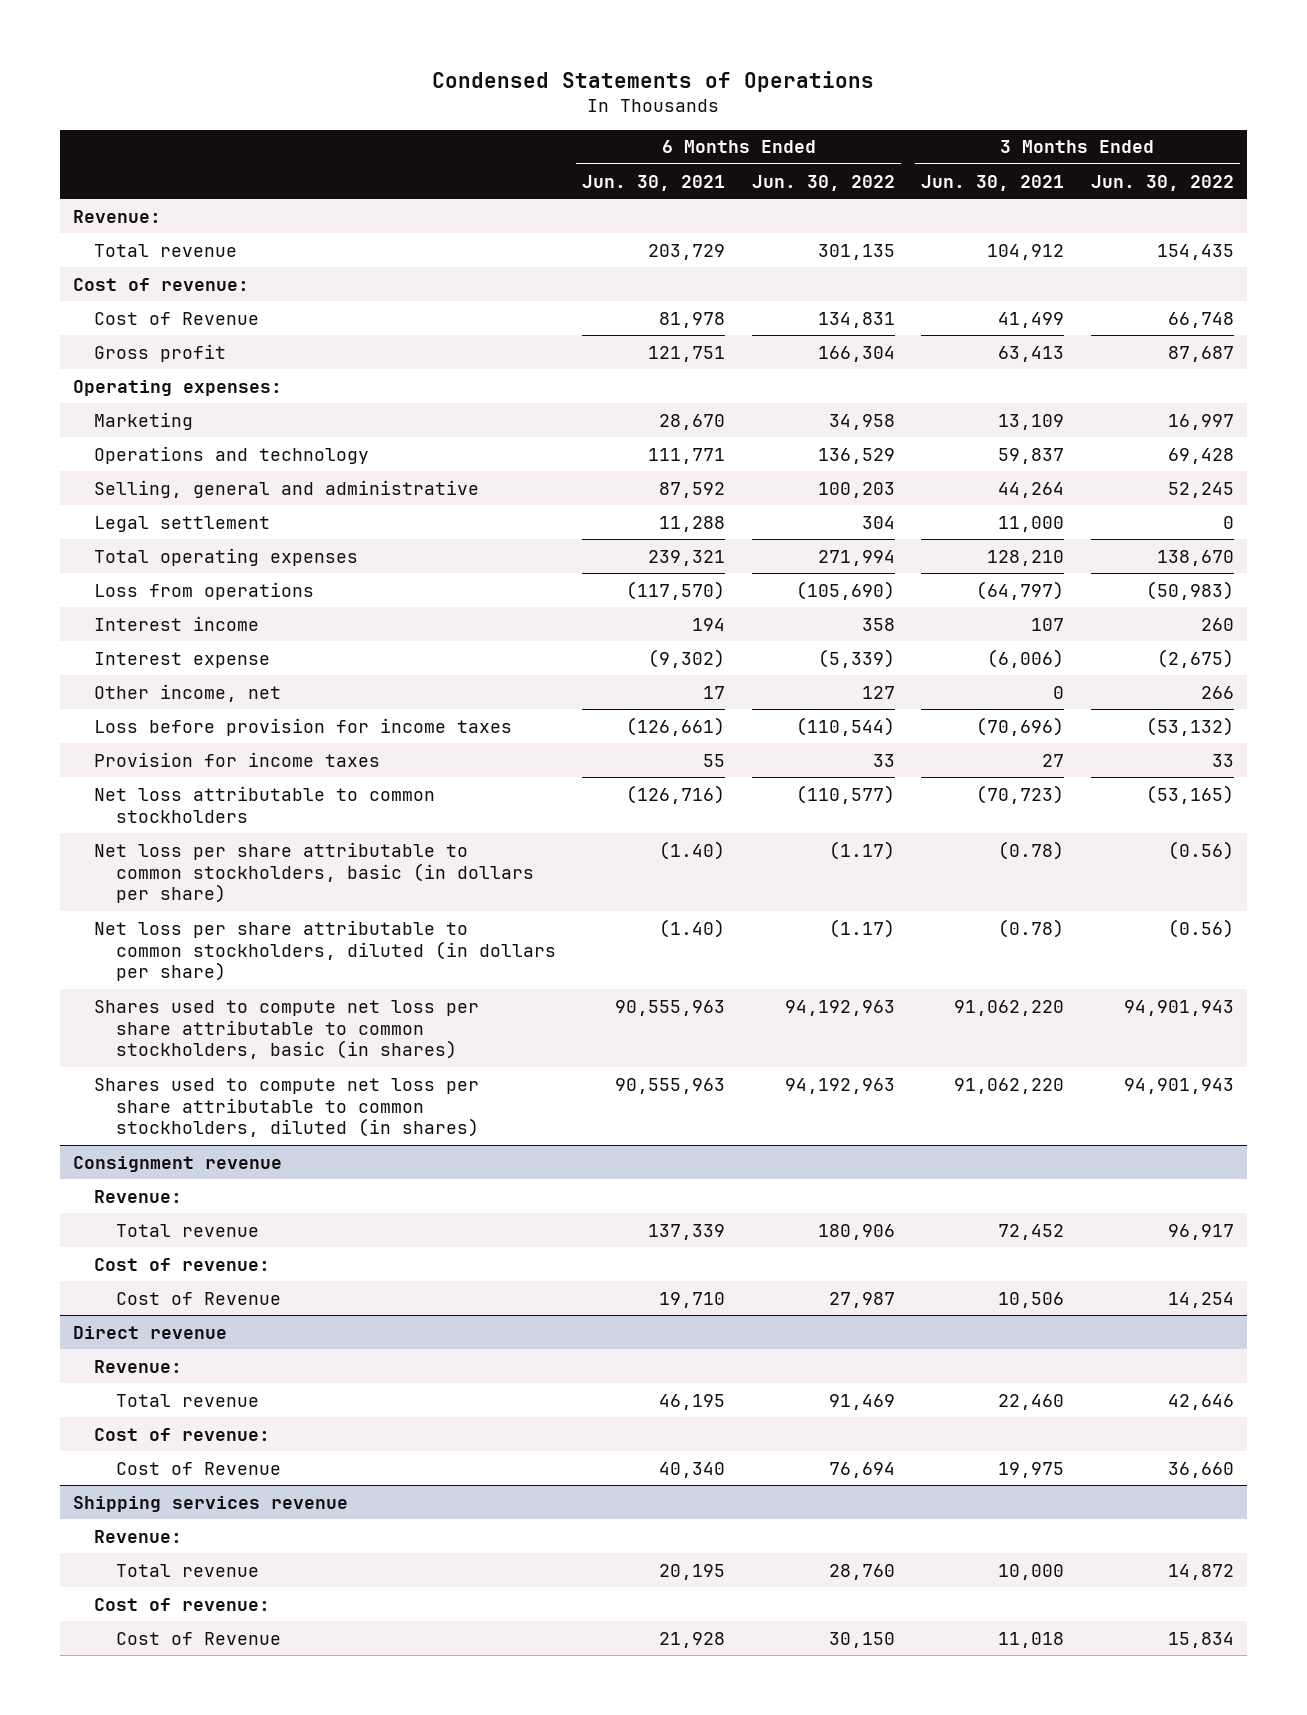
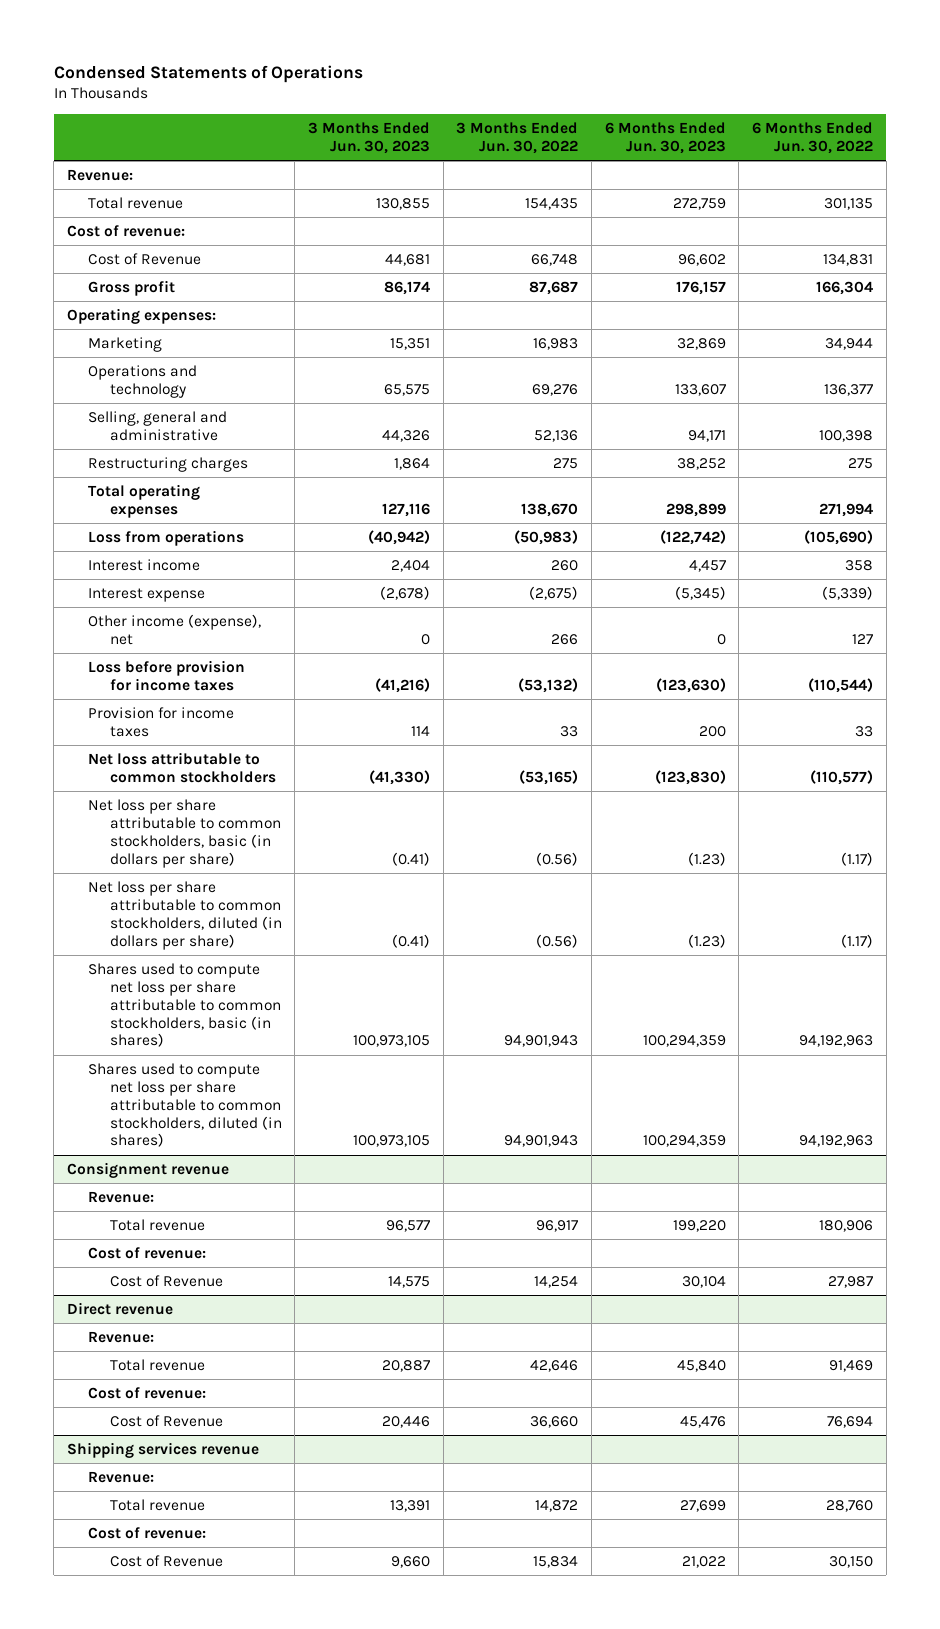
[582,174,726,191] Jun. 30, 2021 -> none
[921,174,1065,191] Jun. 30, 2021 -> none
none -> [308,121,431,154] 3 Months Ended Jun. 30, 2023
none -> [604,121,726,154] 6 Months Ended Jun. 30, 2023
[94,515,271,532] Legal settlement -> none
[828,413,895,430] 34,958 -> [824,338,873,351] 34,944
[1167,413,1234,430] 16,997 -> [533,338,579,351] 16,983
[817,447,895,464] 136,529 -> [823,383,873,396] 136,377
[1167,447,1234,464] 69,428 -> [532,383,579,396] 69,276
[817,481,895,498] 100,203 -> [818,429,873,442] 100,398
[1167,481,1234,498] 52,245 -> [534,429,579,442] 52,136
none -> [88,457,249,473] Restructuring charges
[94,683,282,702] Other income, net -> [88,614,262,645] Other income (expense), net

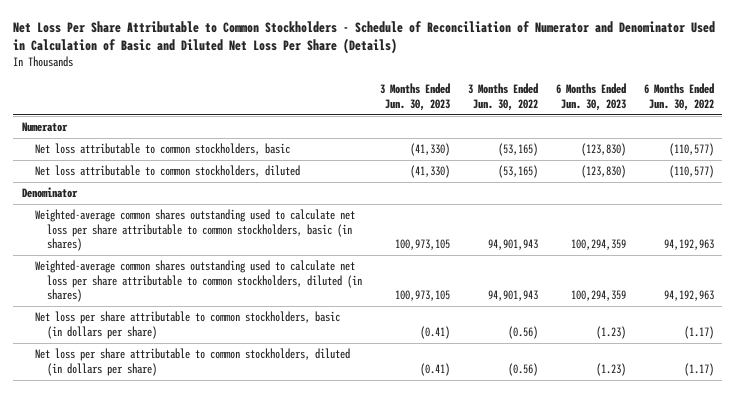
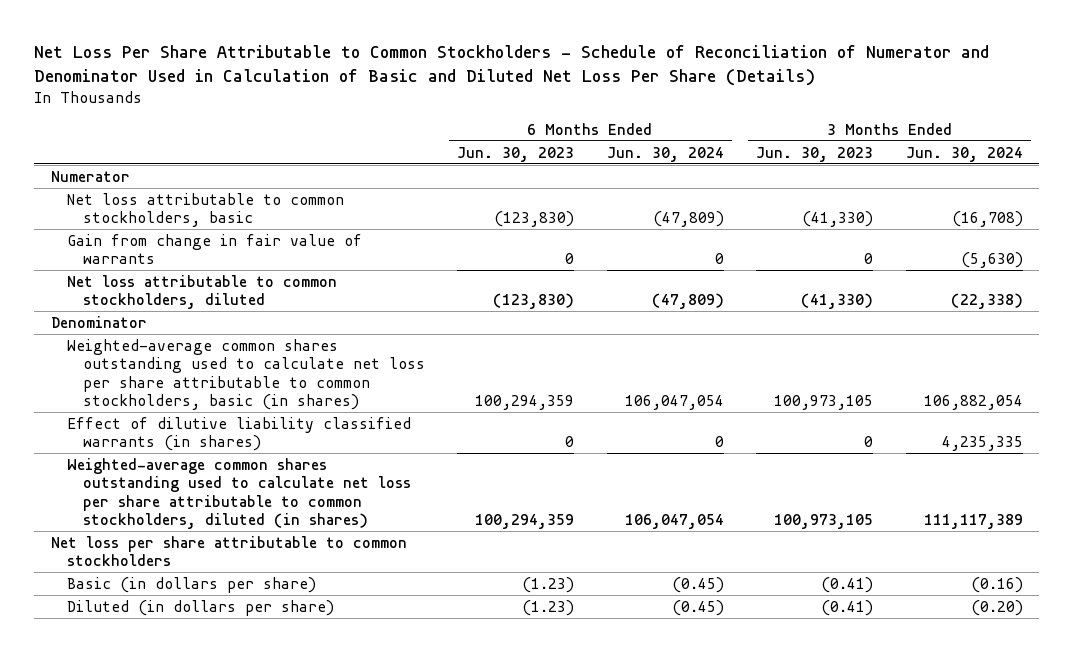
[467,83,538,111] 3 Months Ended Jun. 30, 2022 -> none
[643,83,714,111] 6 Months Ended Jun. 30, 2022 -> none
none -> [606,146,724,162] Jun. 30, 2024
none -> [905,146,1023,162] Jun. 30, 2024
none -> [66,233,362,265] Gain from change in fair value of warrants
none -> [66,416,411,452] Effect of dilutive liability classified warrants (in shares)
none -> [50,535,407,567] Net loss per share attributable to common stockholders
[34,311,340,339] Net loss per share attributable to common stockholders, basic (in dollars per share) -> [66,576,316,593] Basic (in dollars per share)
[34,348,350,376] Net loss per share attributable to common stockholders, diluted (in dollars per share) -> [66,599,334,616] Diluted (in dollars per share)

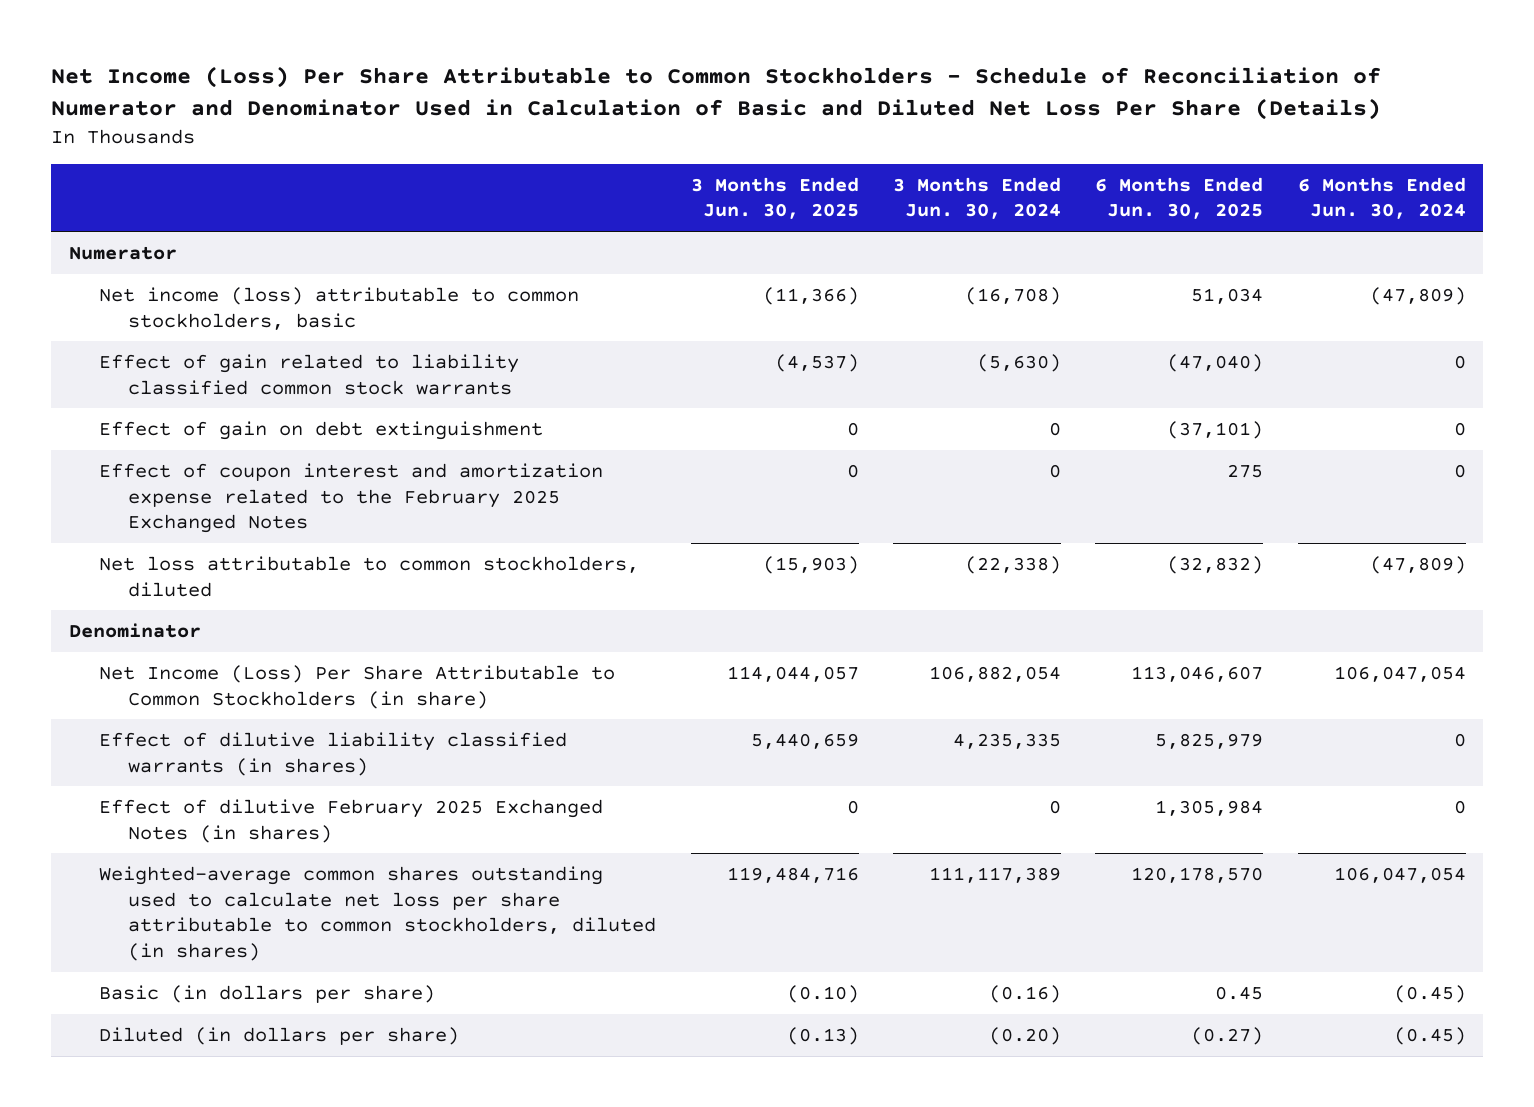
[34,45,990,86] Net Loss Per Share Attributable to Common Stockholders - Schedule of Reconciliation of Numerator and Denominator Used in Calculation of Basic and Diluted Net Loss Per Share (Details) -> [51,66,1382,121] Net Income (Loss) Per Share Attributable to Common Stockholders - Schedule of Reconciliation of Numerator and Denominator Used in Calculation of Basic and Diluted Net Loss Per Share (Details)
[457,146,575,162] Jun. 30, 2023 -> none
[756,146,874,162] Jun. 30, 2023 -> none
none -> [690,176,859,220] 3 Months Ended Jun. 30, 2025
none -> [1095,176,1264,220] 6 Months Ended Jun. 30, 2025
[66,192,344,228] Net loss attributable to common stockholders, basic -> [98,286,579,330] Net income (loss) attributable to common stockholders, basic
[66,233,362,265] Gain from change in fair value of warrants -> [98,353,519,395] Effect of gain related to liability classified common stock warrants
none -> [98,420,543,440] Effect of gain on debt extinguishment
none -> [98,462,603,534] Effect of coupon interest and amortization expense related to the February 2025 Exchanged Notes
[66,338,425,411] Weighted-average common shares outstanding used to calculate net loss per share attributable to common stockholders, basic (in shares) -> [98,664,615,709] Net Income (Loss) Per Share Attributable to Common Stockholders (in share)
none -> [98,798,603,843] Effect of dilutive February 2025 Exchanged Notes (in shares)
[50,535,407,567] Net loss per share attributable to common stockholders -> none

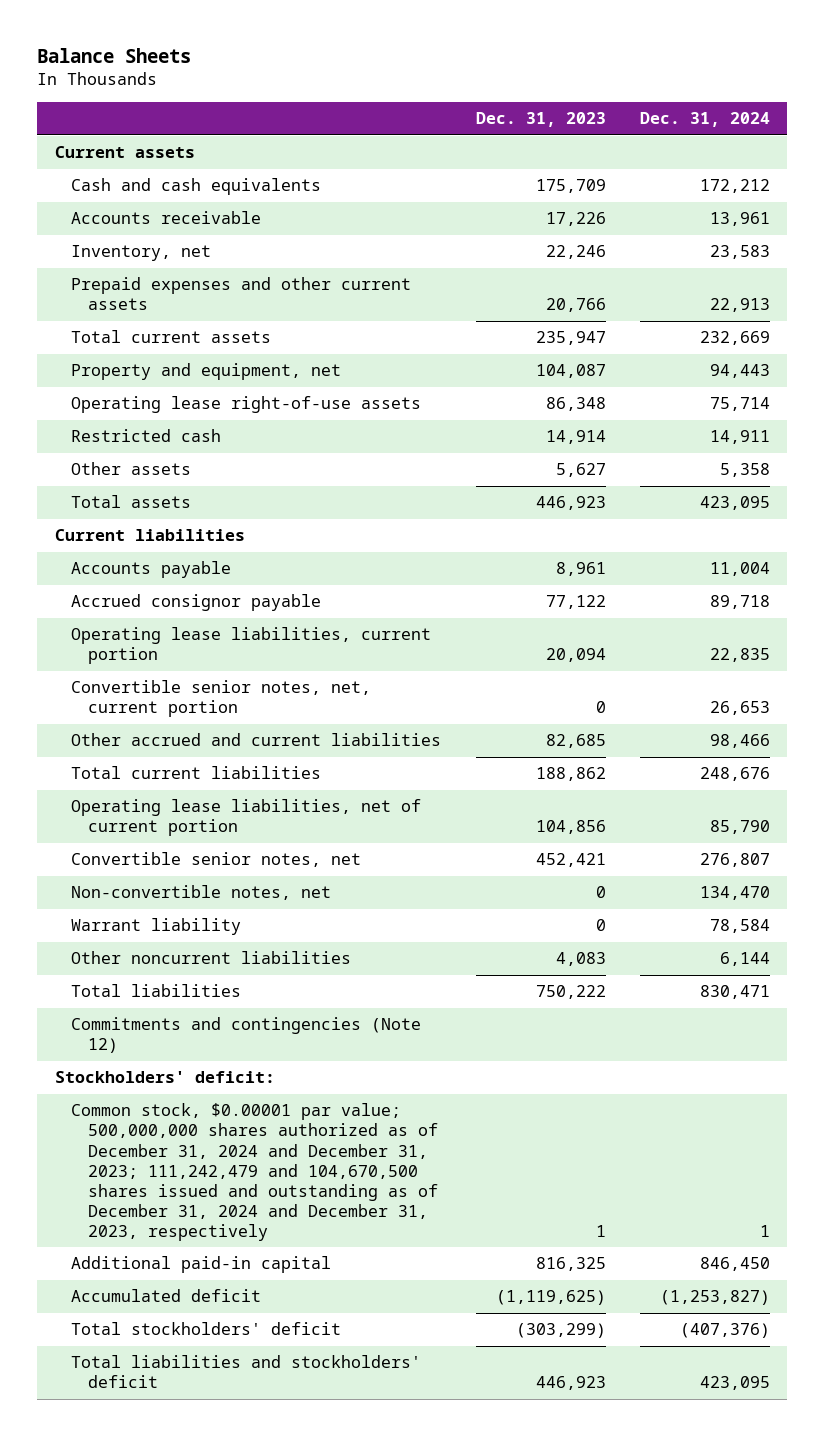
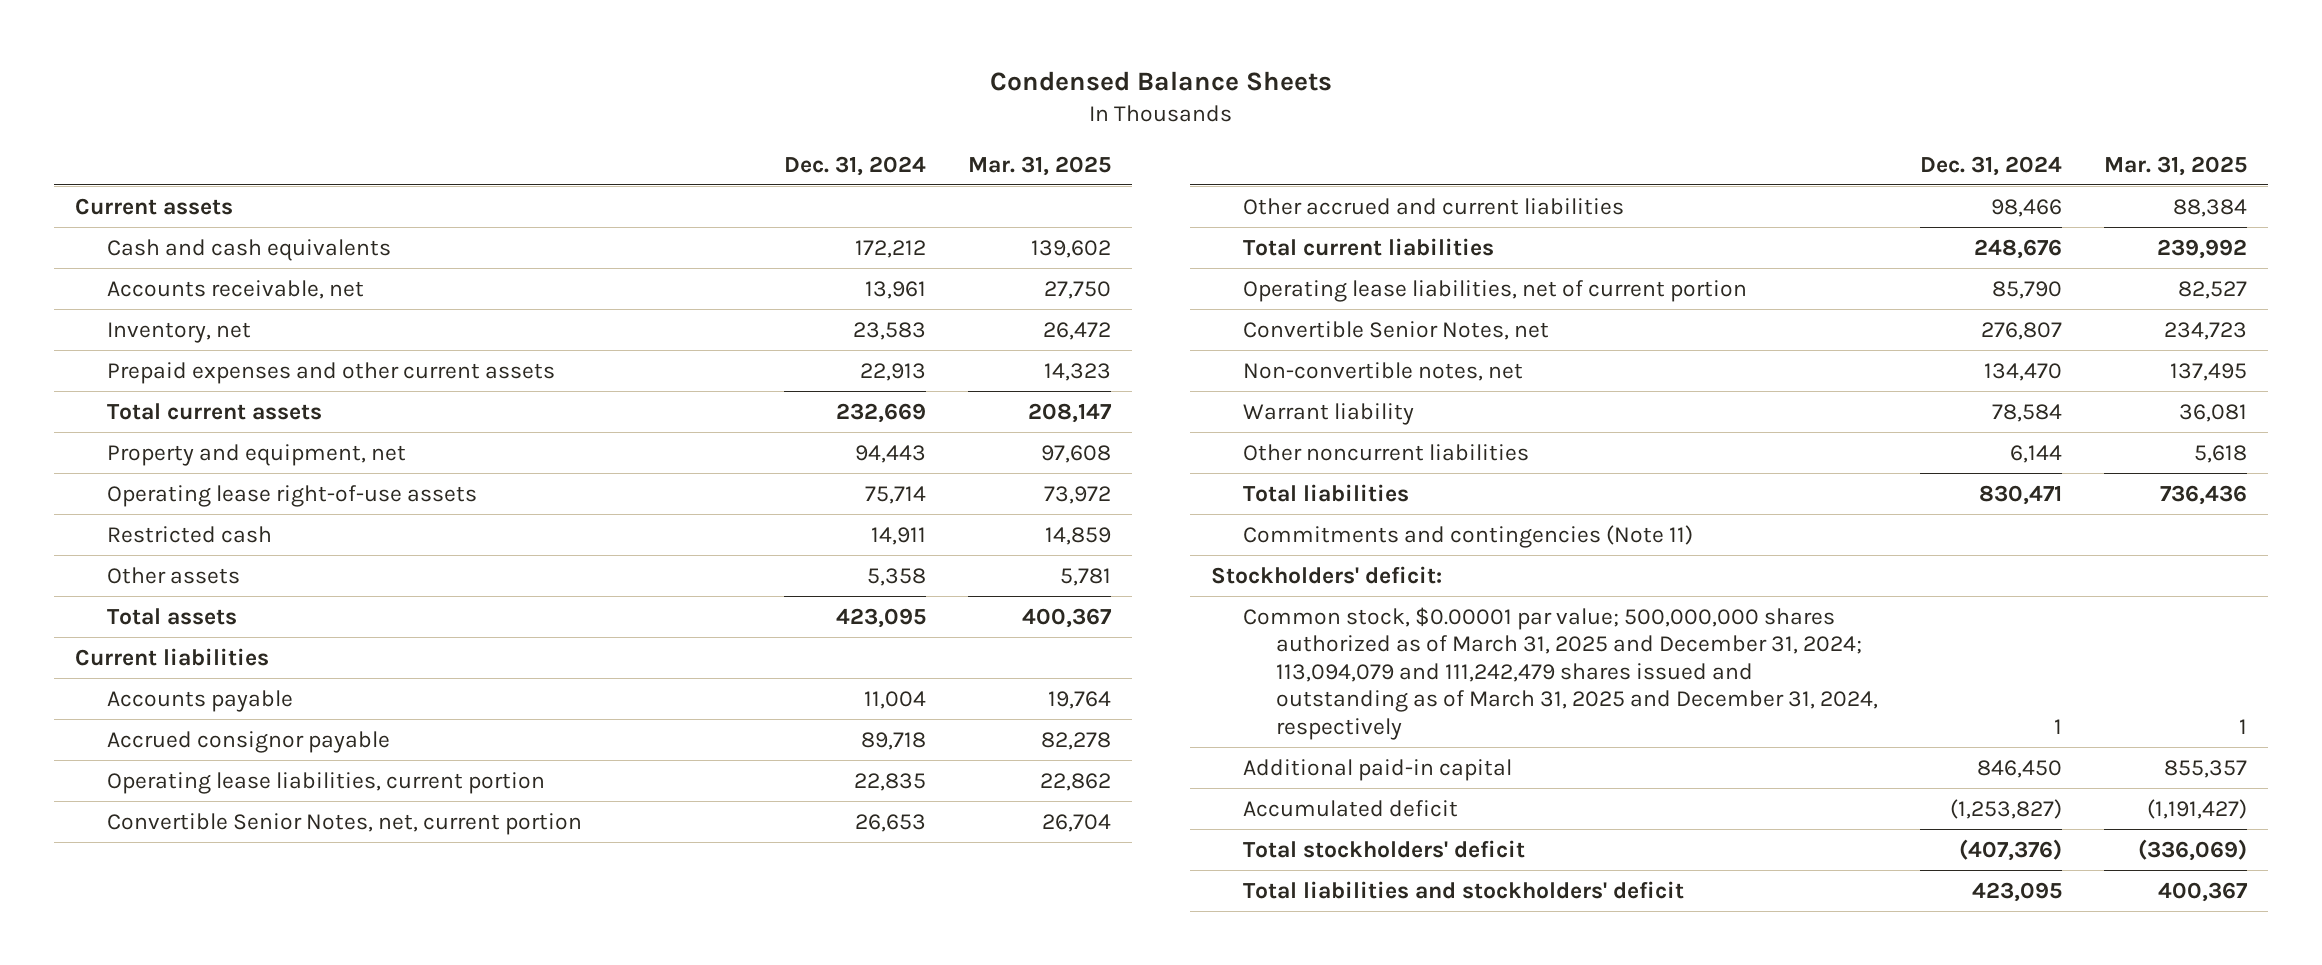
[37,48,192,64] Balance Sheets -> [989,70,1332,91] Condensed Balance Sheets
[475,112,606,128] Dec. 31, 2023 -> none
none -> [968,155,1112,176] Mar. 31, 2025
[71,211,262,225] Accounts receivable -> [107,279,365,299] Accounts receivable, net
[71,680,372,718] Convertible senior notes, net, current portion -> [107,812,583,835] Convertible Senior Notes, net, current portion
[71,852,362,868] Convertible senior notes, net -> [1243,320,1550,340] Convertible Senior Notes, net
[71,1017,422,1054] Commitments and contingencies (Note 12) -> [1243,524,1694,548] Commitments and contingencies (Note 11)
[71,1103,439,1241] Common stock, $0.00001 par value; 500,000,000 shares authorized as of December 31, 2024 and December 31, 2023; 111,242,479 and 104,670,500 shares issued and outstanding as of December 31, 2024 and December 31, 2023, respectively -> [1243,606,1878,740] Common stock, $0.00001 par value; 500,000,000 shares authorized as of March 31, 2025 and December 31, 2024; 113,094,079 and 111,242,479 shares issued and outstanding as of March 31, 2025 and December 31, 2024, respectively

